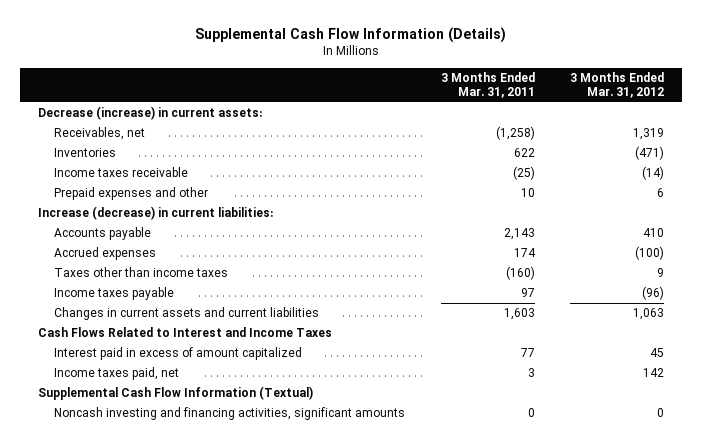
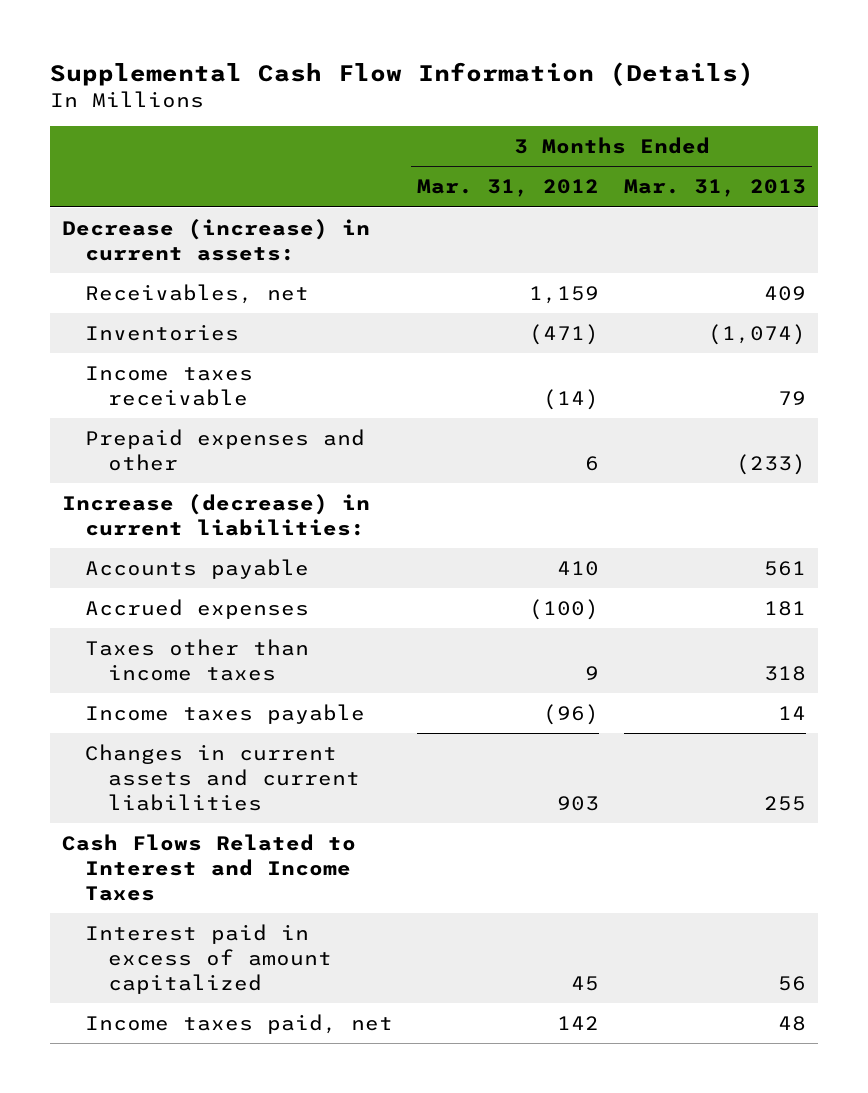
[440,71,535,99] 3 Months Ended Mar. 31, 2011 -> none
none -> [623,179,806,198] Mar. 31, 2013
[633,128,665,141] 1,319 -> [529,285,600,304] 1,159
[633,308,665,321] 1,063 -> [557,796,600,812] 903
[37,386,313,401] Supplemental Cash Flow Information (Textual) -> none
[54,407,406,421] Noncash investing and financing activities, significant amounts -> none

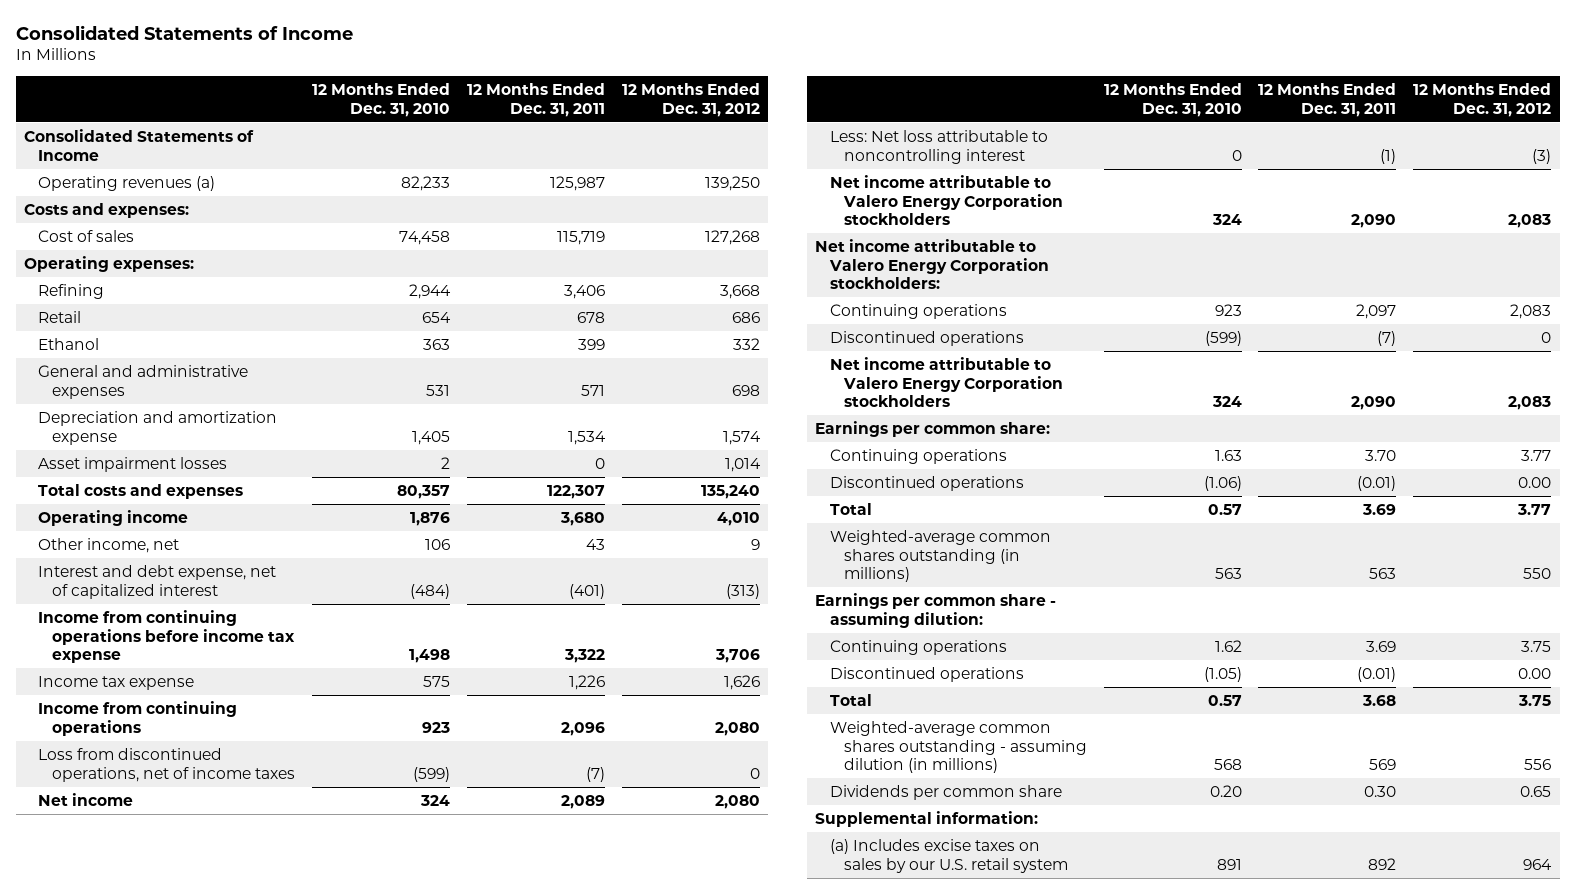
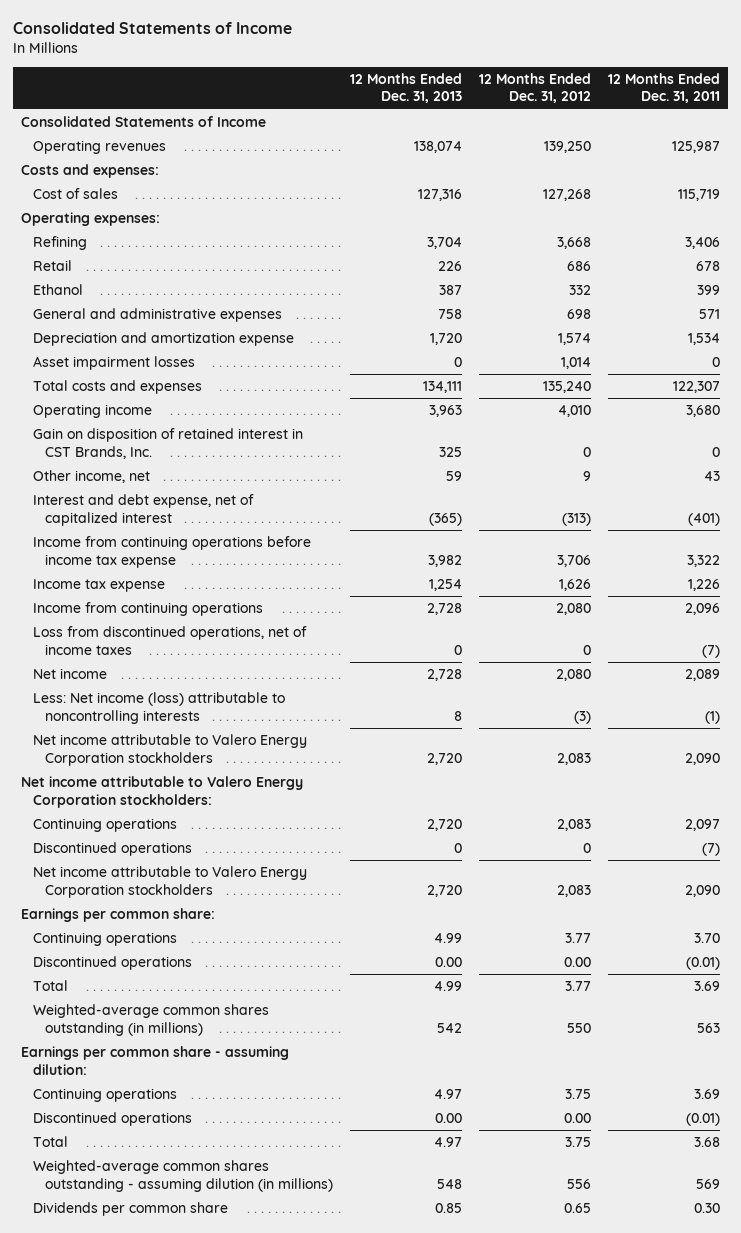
[312,82,451,117] 12 Months Ended Dec. 31, 2010 -> none
none -> [349,72,462,104] 12 Months Ended Dec. 31, 2013
[38,176,216,192] Operating revenues (a) -> [32,140,166,155] Operating revenues
none -> [32,428,303,459] Gain on disposition of retained interest in CST Brands, Inc.
[829,130,1048,164] Less: Net loss attributable to noncontrolling interest -> [32,692,285,724] Less: Net income (loss) attributable to noncontrolling interests
[815,811,1039,828] Supplemental information: -> none
[829,839,1068,873] (a) Includes excise taxes on sales by our U.S. retail system -> none

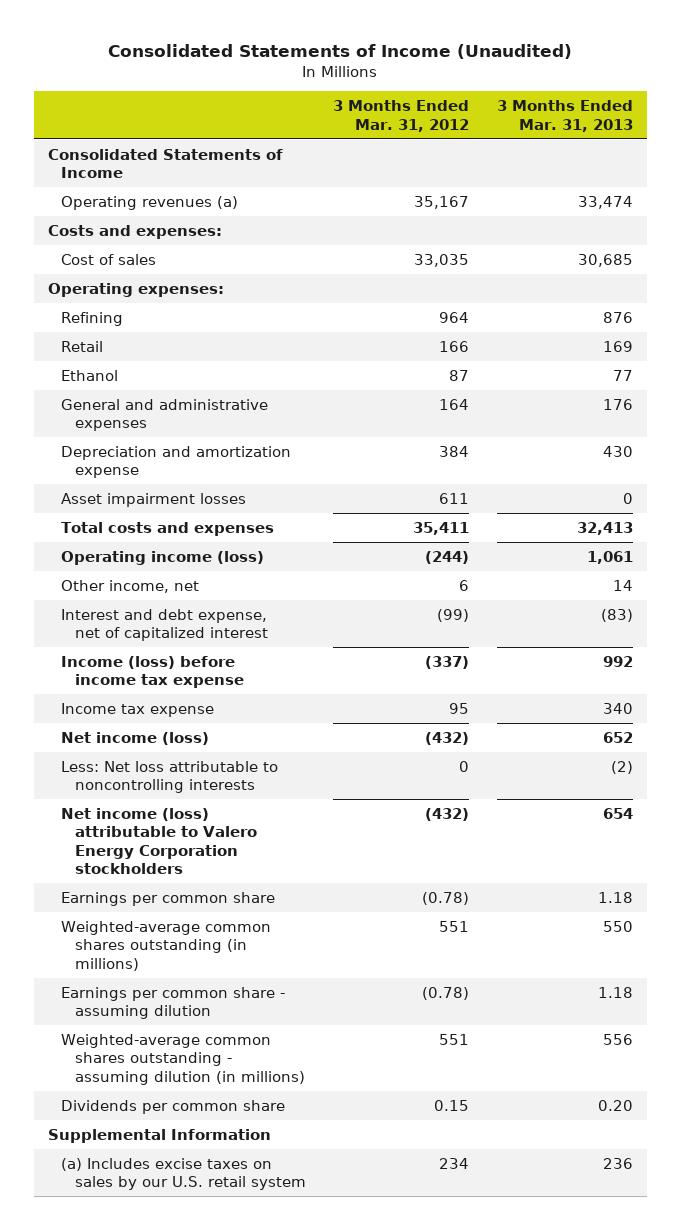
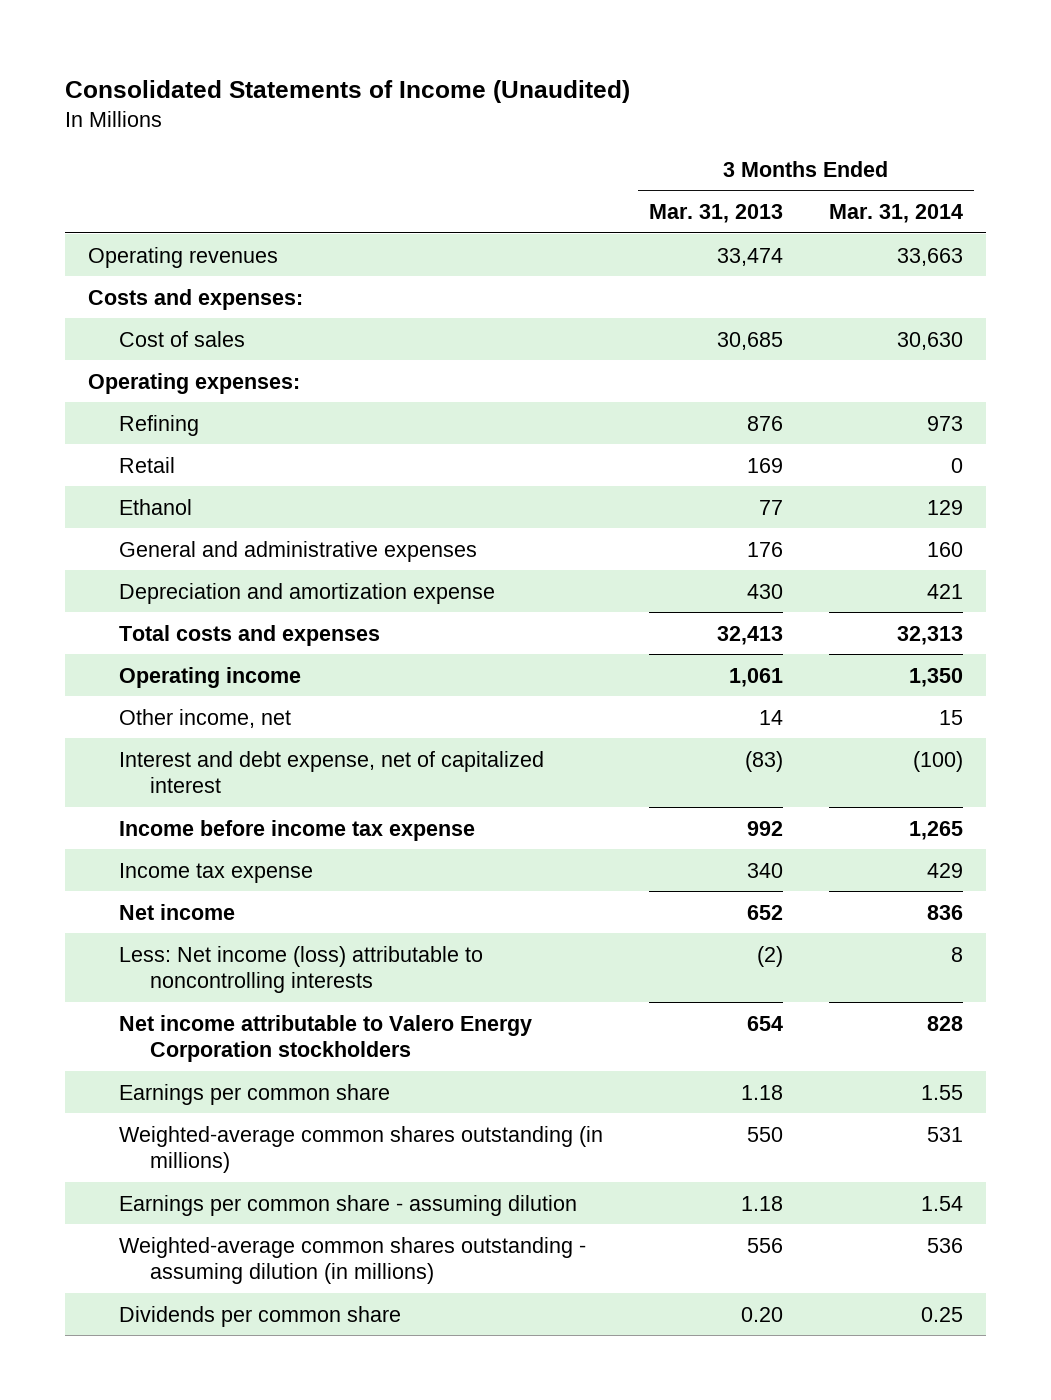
[333,100,470,132] 3 Months Ended Mar. 31, 2012 -> none
none -> [828,204,963,224] Mar. 31, 2014
[47,148,283,179] Consolidated Statements of Income -> none
[61,195,239,210] Operating revenues (a) -> [88,246,279,268] Operating revenues
[61,492,247,507] Asset impairment losses -> none
[61,550,265,565] Operating income (loss) -> [119,666,302,688] Operating income
[61,655,244,689] Income (loss) before income tax expense -> [119,819,476,841] Income before income tax expense
[61,731,210,745] Net income (loss) -> [119,903,236,920] Net income
[61,760,279,794] Less: Net loss attributable to noncontrolling interests -> [119,945,484,993] Less: Net income (loss) attributable to noncontrolling interests
[61,807,257,875] Net income (loss) attributable to Valero Energy Corporation stockholders -> [119,1014,533,1062] Net income attributable to Valero Energy Corporation stockholders
[47,1128,271,1143] Supplemental Information -> none
[61,1157,306,1191] (a) Includes excise taxes on sales by our U.S. retail system -> none

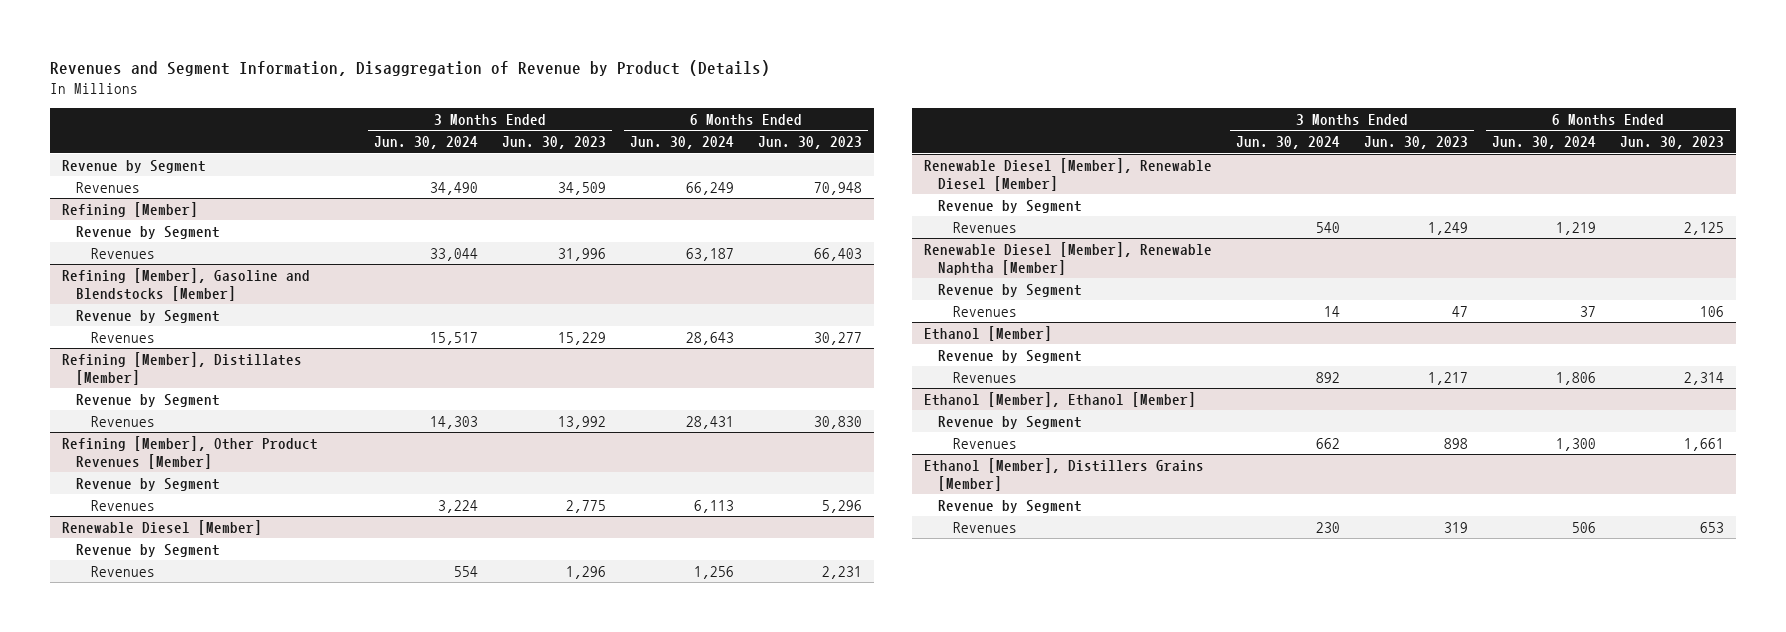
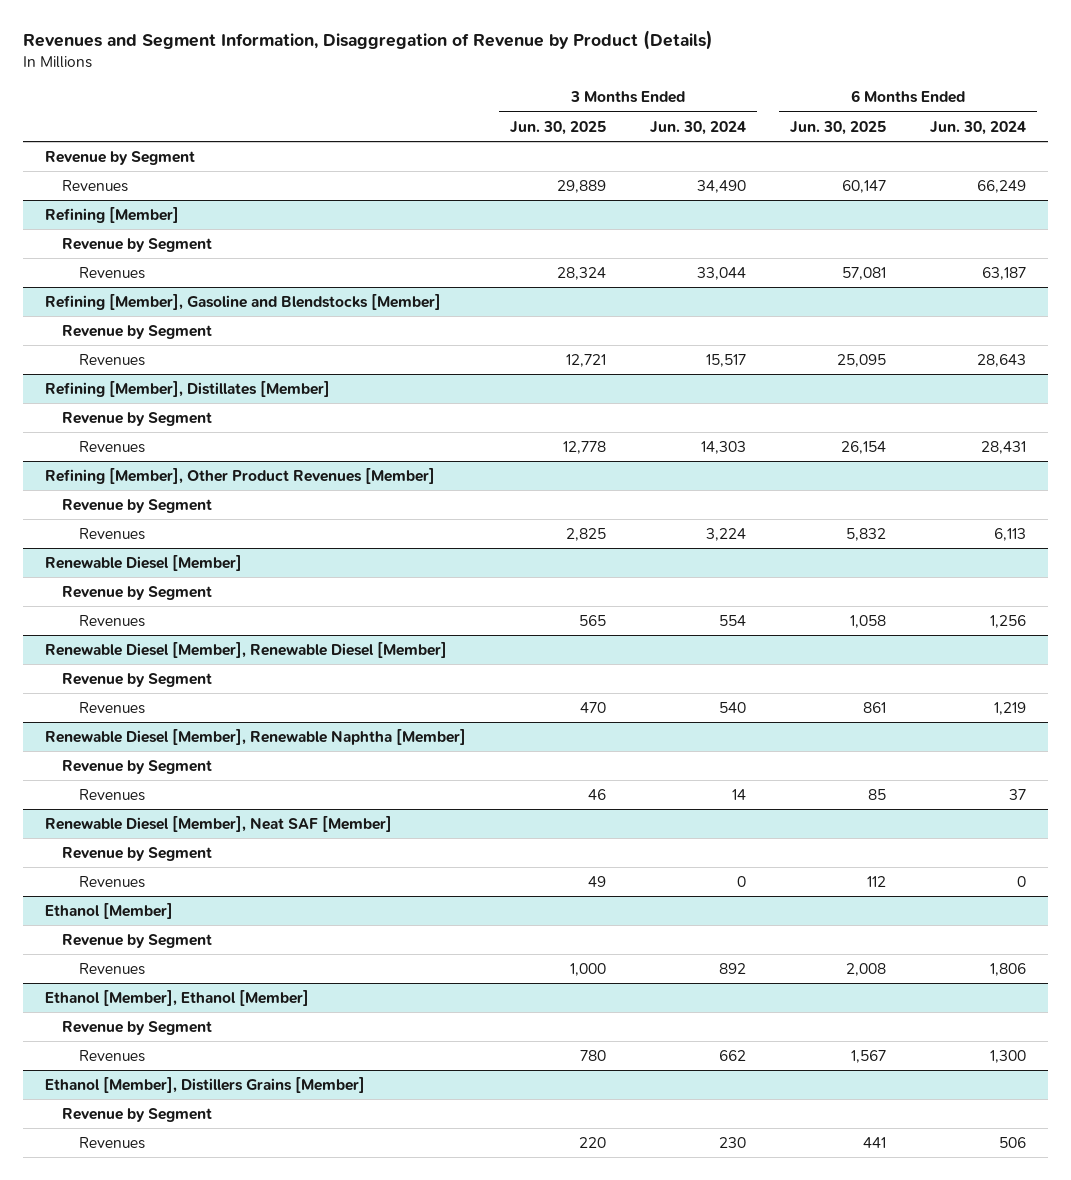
[502,136,607,150] Jun. 30, 2023 -> none
[758,136,863,150] Jun. 30, 2023 -> none
none -> [509,120,606,135] Jun. 30, 2025
none -> [789,120,886,135] Jun. 30, 2025
none -> [44,815,392,832] Renewable Diesel [Member], Neat SAF [Member]
none -> [61,846,212,861] Revenue by Segment
none -> [79,875,146,888] Revenues

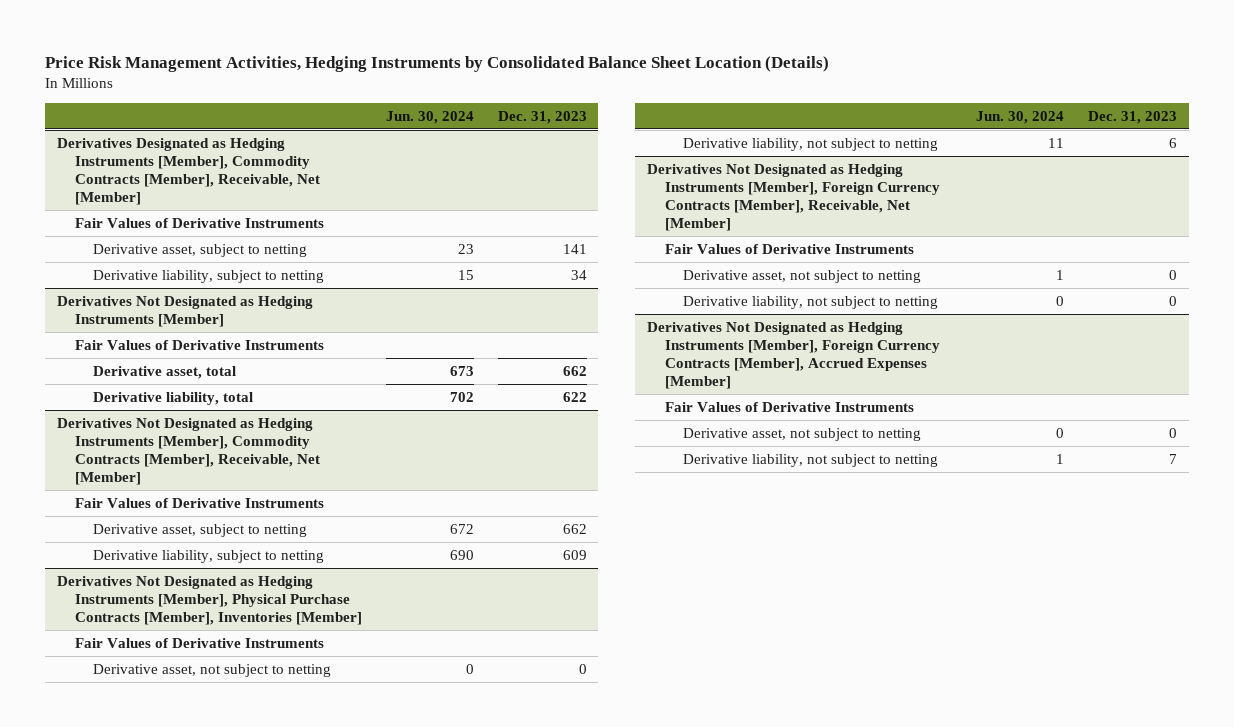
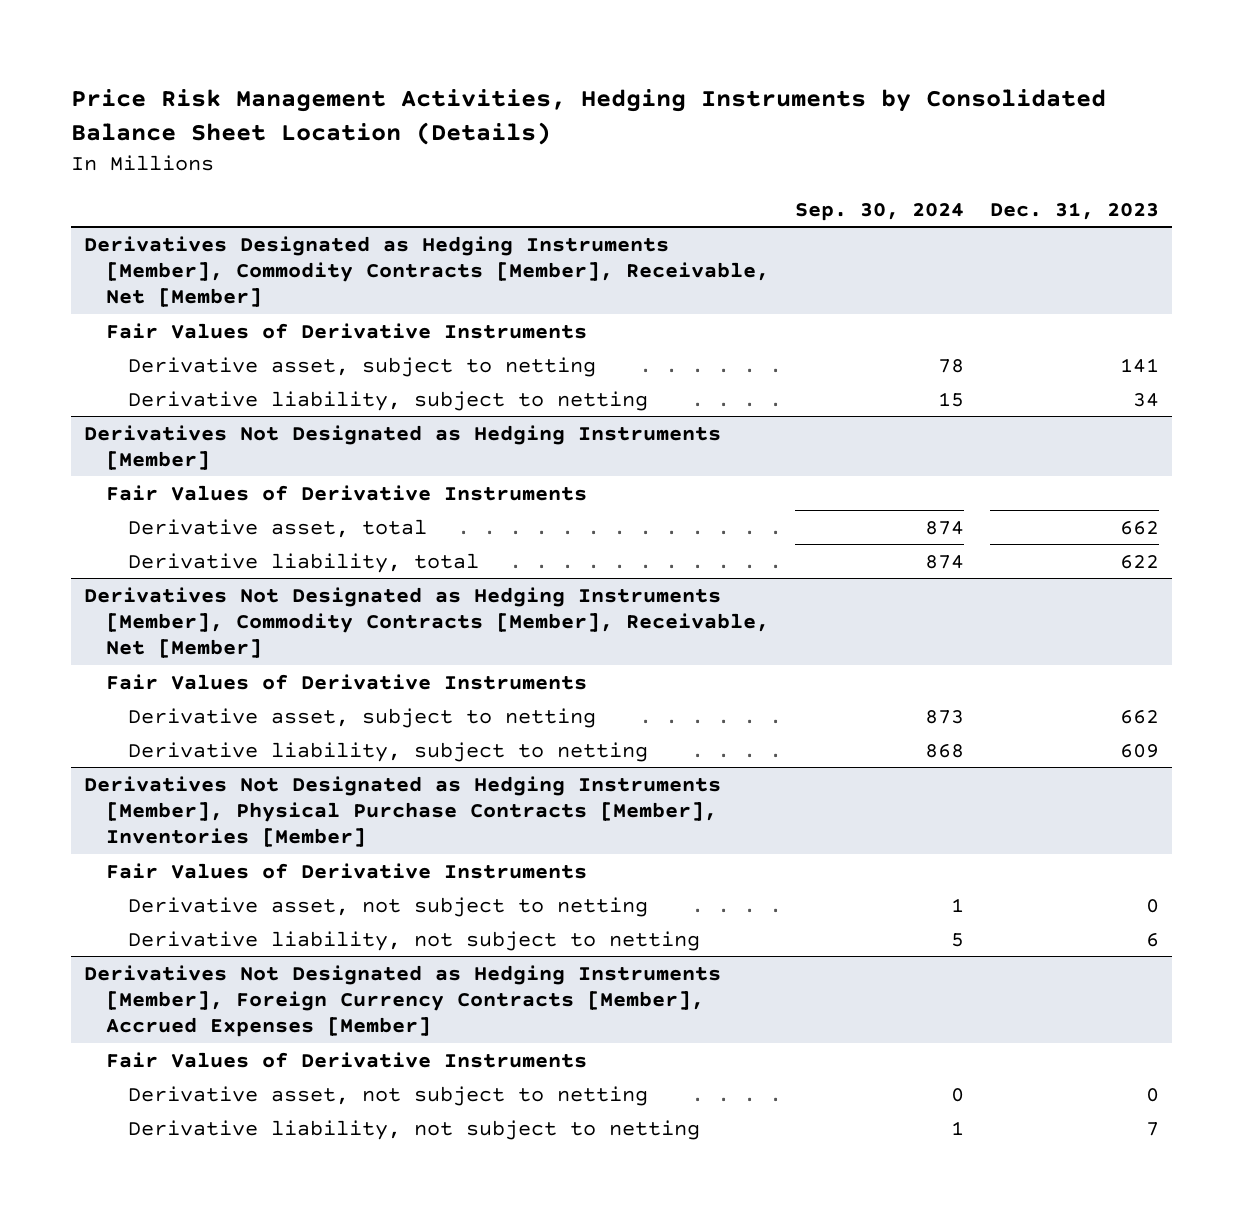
[385,110,474,124] Jun. 30, 2024 -> none
none -> [794,202,964,221] Sep. 30, 2024
[647,163,941,232] Derivatives Not Designated as Hedging Instruments [Member], Foreign Currency Contracts [Member], Receivable, Net [Member] -> none
[665,243,915,254] Fair Values of Derivative Instruments -> none
[683,269,922,283] Derivative asset, not subject to netting -> none
[683,295,939,309] Derivative liability, not subject to netting -> none

